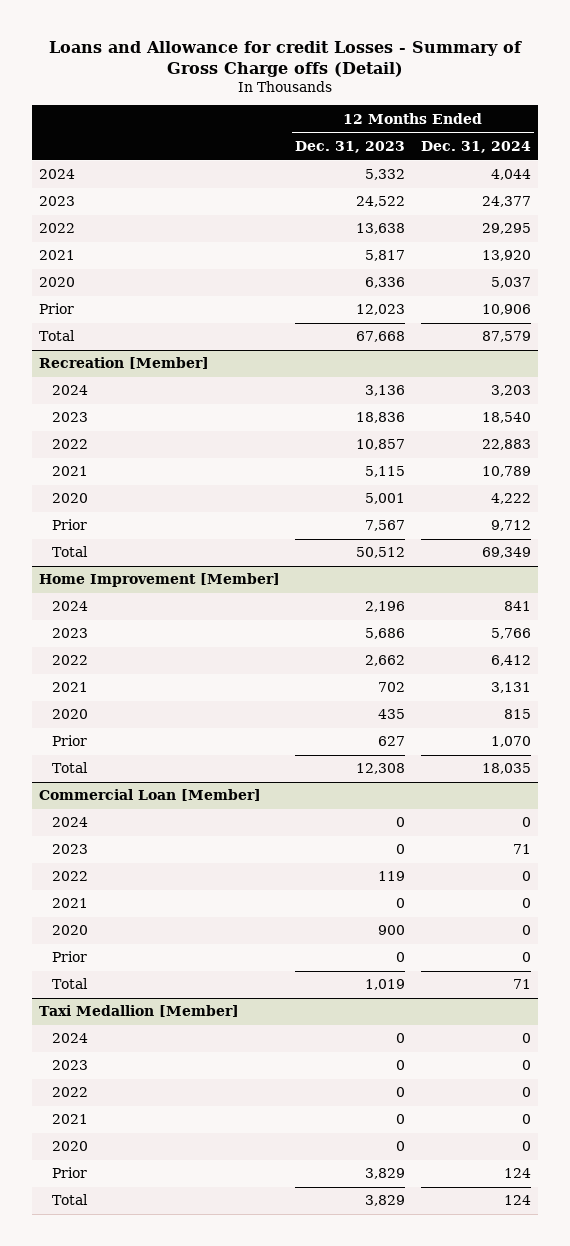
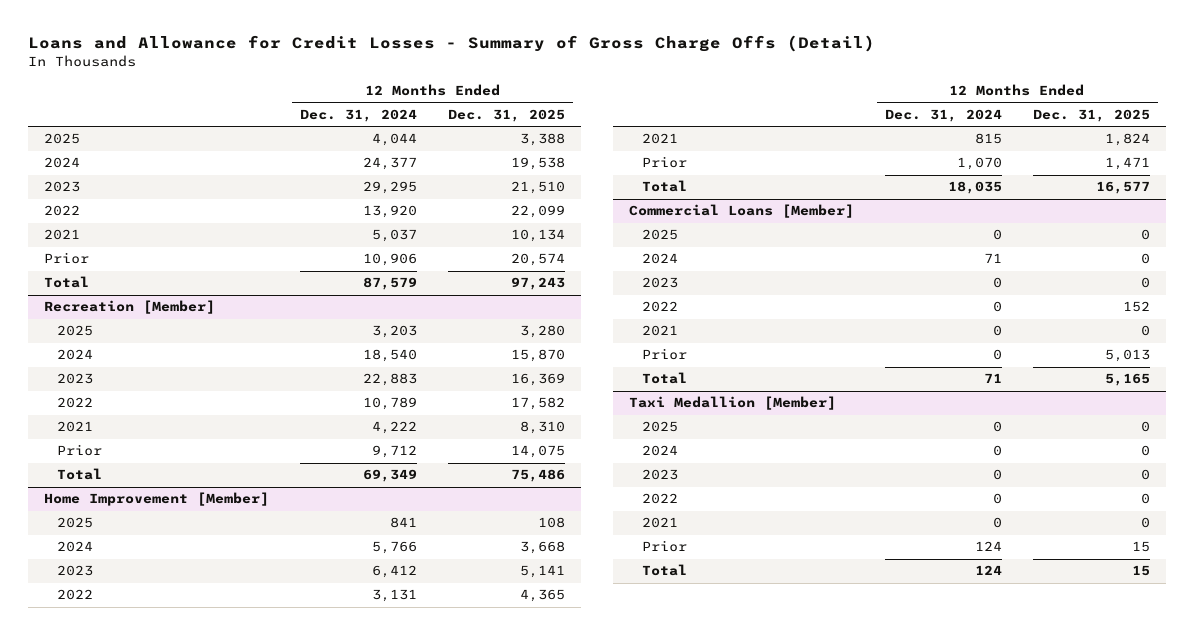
[48,40,522,77] Loans and Allowance for credit Losses - Summary of Gross Charge offs (Detail) -> [28,35,876,53] Loans and Allowance for Credit Losses - Summary of Gross Charge Offs (Detail)
[295,140,406,153] Dec. 31, 2023 -> none
none -> [448,108,566,122] Dec. 31, 2025
[39,277,76,288] 2020 -> none
none -> [43,133,80,145] 2025
[490,169,531,181] 4,044 -> [363,157,418,171] 24,377
[481,196,531,208] 24,377 -> [363,181,418,195] 29,295
[481,223,531,235] 29,295 -> [363,205,418,219] 13,920
[481,250,531,262] 13,920 -> [372,229,418,243] 5,037
[52,493,89,504] 2020 -> none
none -> [57,325,94,337] 2025
[490,385,531,397] 3,203 -> [363,349,418,363] 18,540
[481,412,531,424] 18,540 -> [363,373,418,387] 22,883
[481,439,531,451] 22,883 -> [363,397,418,411] 10,789
[481,466,531,478] 10,789 -> [372,421,418,435] 4,222
[52,709,89,720] 2020 -> none
none -> [57,517,94,529] 2025
[503,601,531,612] 841 -> [372,541,418,555] 5,766
[490,628,531,640] 5,766 -> [372,565,418,579] 6,412
[490,655,531,667] 6,412 -> [372,589,418,603] 3,131
[490,682,531,694] 3,131 -> [974,133,1002,145] 815
[39,789,262,802] Commercial Loan [Member] -> [628,204,854,219] Commercial Loans [Member]
none -> [641,229,678,241] 2025
[521,817,531,828] 0 -> [983,253,1002,264] 71
[512,844,531,855] 71 -> [992,277,1002,289] 0
[52,925,89,936] 2020 -> none
none -> [641,421,678,433] 2025
[52,1141,89,1152] 2020 -> none

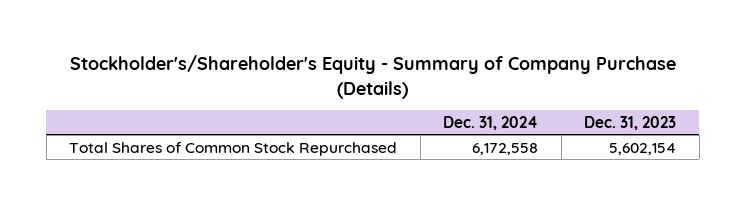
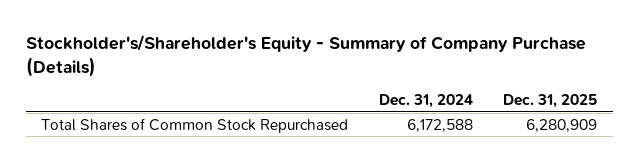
[584,116,677,131] Dec. 31, 2023 -> none
none -> [503,94,598,109] Dec. 31, 2025
[472,142,539,155] 6,172,558 -> [406,118,473,132] 6,172,588

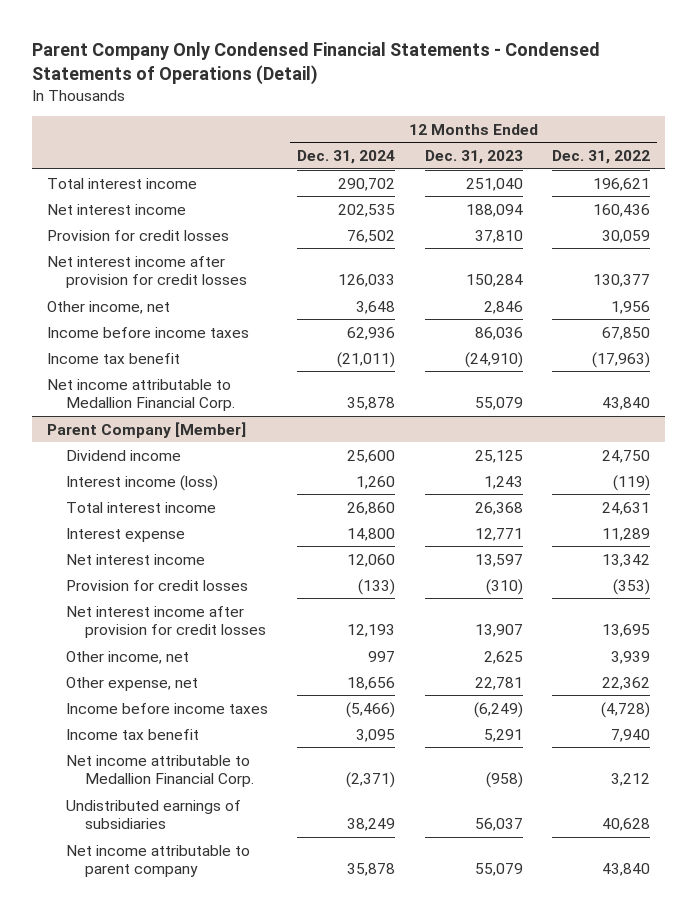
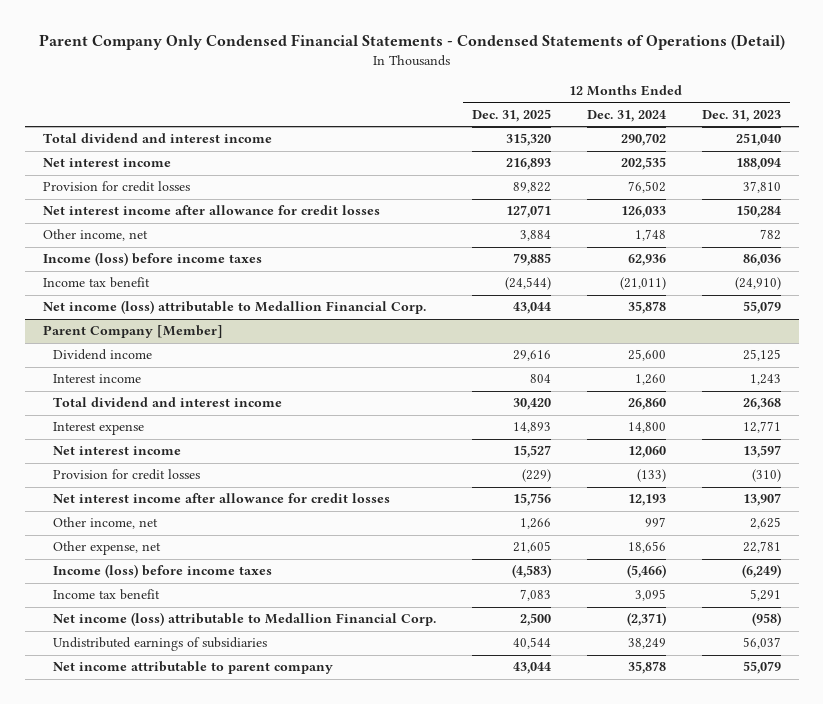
[551,150,650,165] Dec. 31, 2022 -> none
none -> [471,109,551,123] Dec. 31, 2025
[46,177,197,189] Total interest income -> [42,133,272,144] Total dividend and interest income
[46,255,247,289] Net interest income after provision for credit losses -> [42,205,380,216] Net interest income after allowance for credit losses
[356,300,396,314] 3,648 -> [634,229,666,242] 1,748
[483,300,523,314] 2,846 -> [759,229,781,241] 782
[46,326,249,338] Income before income taxes -> [42,252,262,267] Income (loss) before income taxes
[46,378,235,412] Net income attributable to Medallion Financial Corp. -> [42,300,426,315] Net income (loss) attributable to Medallion Financial Corp.
[65,474,218,491] Interest income (loss) -> [53,374,142,384] Interest income
[65,501,216,513] Total interest income -> [53,397,283,408] Total dividend and interest income
[65,605,266,639] Net interest income after provision for credit losses -> [53,493,391,504] Net interest income after allowance for credit losses
[65,702,268,714] Income before income taxes -> [53,564,273,579] Income (loss) before income taxes
[65,754,254,788] Net income attributable to Medallion Financial Corp. -> [53,612,437,627] Net income (loss) attributable to Medallion Financial Corp.

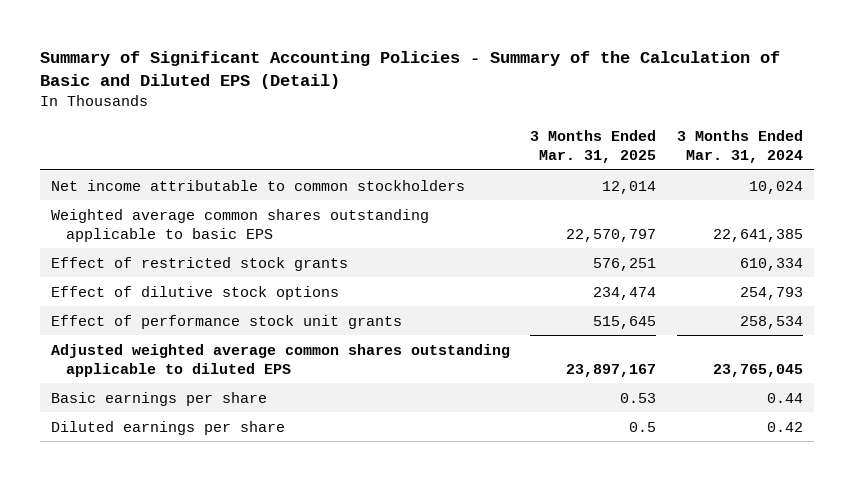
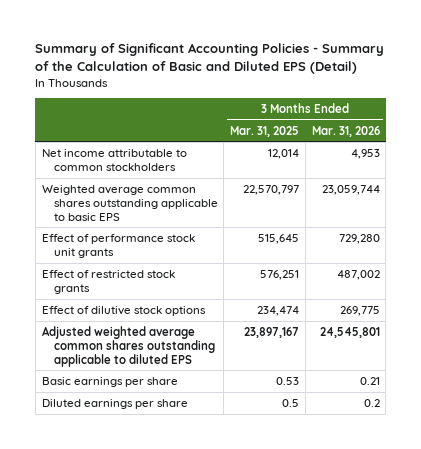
[677,129,804,164] 3 Months Ended Mar. 31, 2024 -> none
none -> [311,125,380,137] Mar. 31, 2026
[50,314,402,329] Effect of performance stock unit grants -> [41,233,195,258] Effect of performance stock unit grants

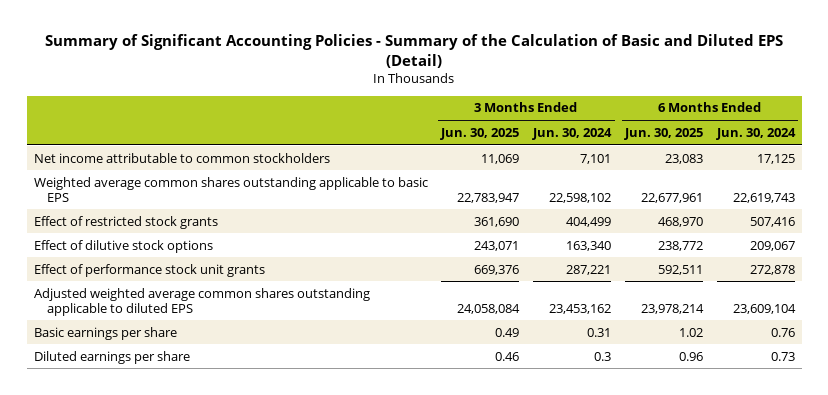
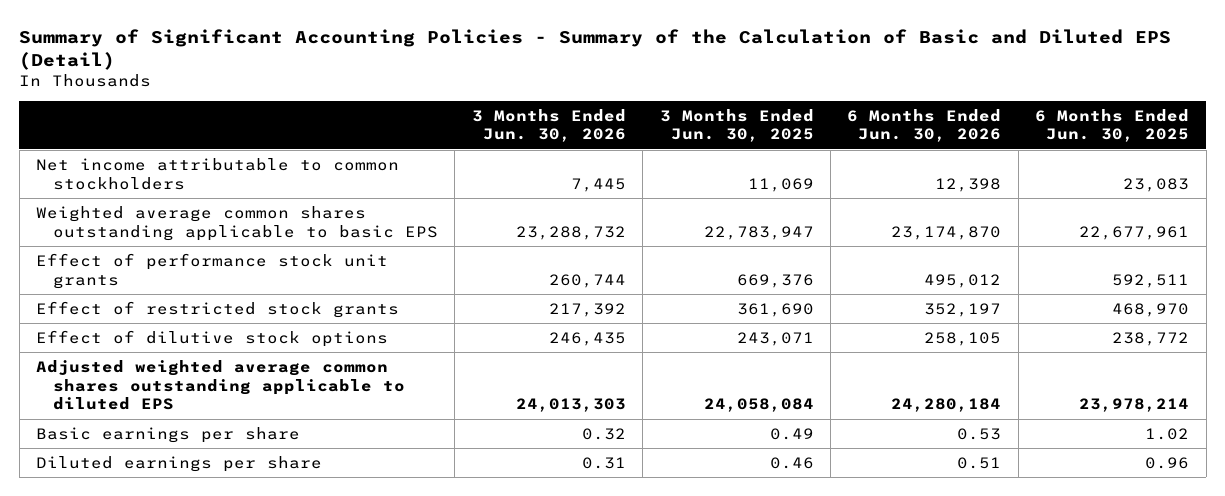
[532,127,613,140] Jun. 30, 2024 -> none
[715,127,796,140] Jun. 30, 2024 -> none
none -> [471,108,626,143] 3 Months Ended Jun. 30, 2026
none -> [847,108,1002,143] 6 Months Ended Jun. 30, 2026
[33,263,265,277] Effect of performance stock unit grants -> [36,252,389,289] Effect of performance stock unit grants

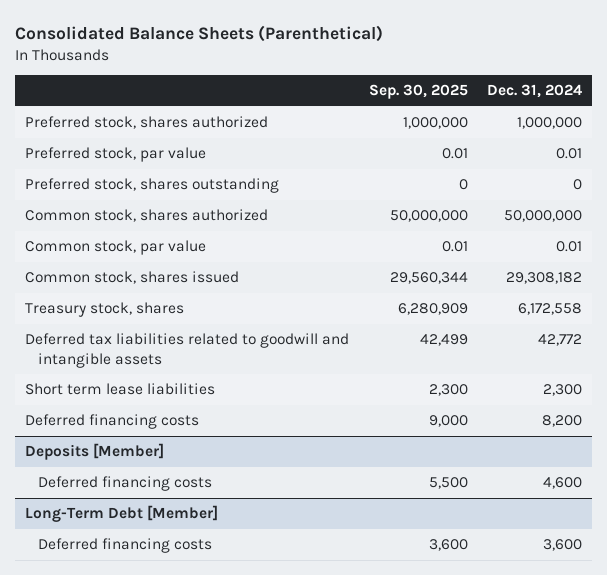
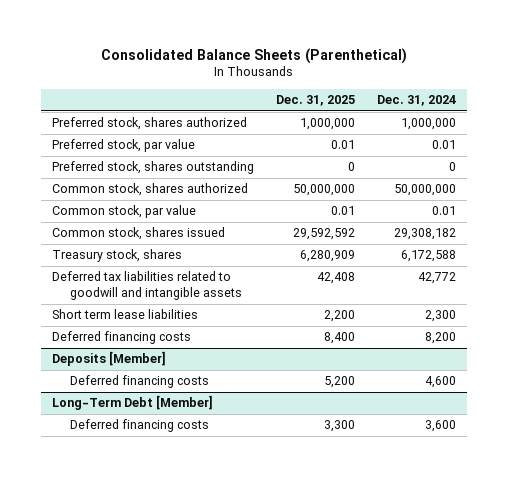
[368,84,468,100] Sep. 30, 2025 -> none
none -> [275,95,355,107] Dec. 31, 2025
[518,303,583,316] 6,172,558 -> [401,250,457,263] 6,172,588

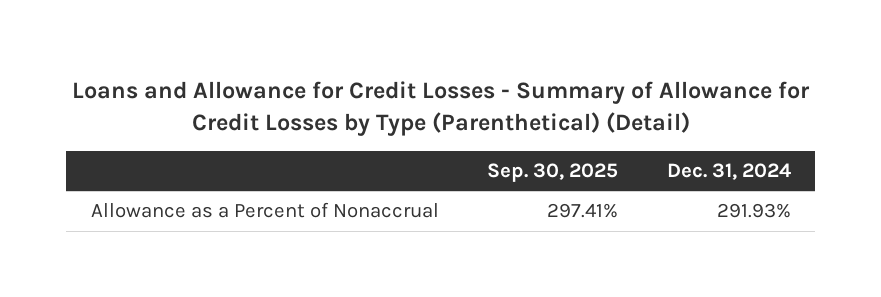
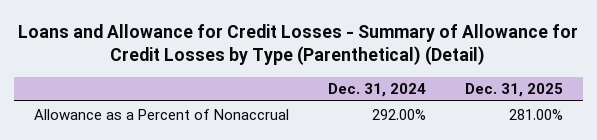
[487,163,619,183] Sep. 30, 2025 -> none
none -> [465,83,564,98] Dec. 31, 2025
[716,203,791,219] 291.93% -> [371,108,426,120] 292.00%

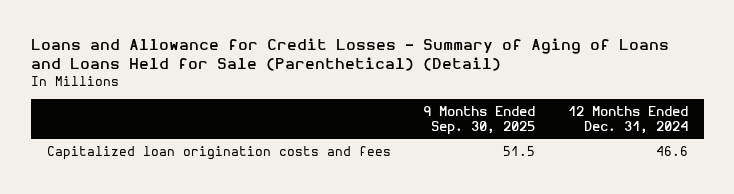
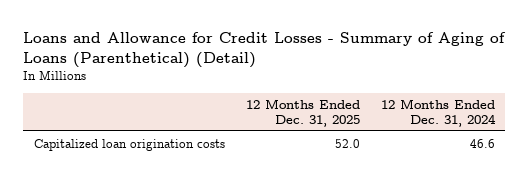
[30,38,669,72] Loans and Allowance for Credit Losses - Summary of Aging of Loans and Loans Held for Sale (Parenthetical) (Detail) -> [23,32,507,69] Loans and Allowance for Credit Losses - Summary of Aging of Loans (Parenthetical) (Detail)
[423,105,536,136] 9 Months Ended Sep. 30, 2025 -> none
none -> [245,98,360,128] 12 Months Ended Dec. 31, 2025
[46,145,391,160] Capitalized loan origination costs and fees -> [33,138,225,151] Capitalized loan origination costs

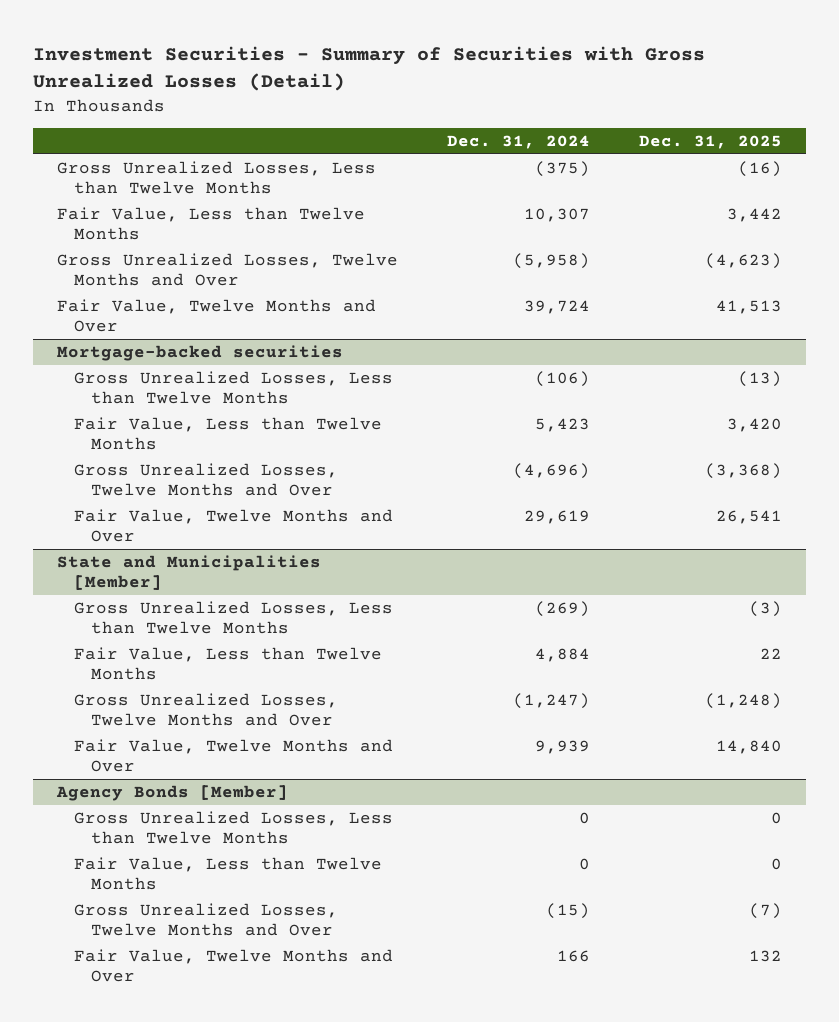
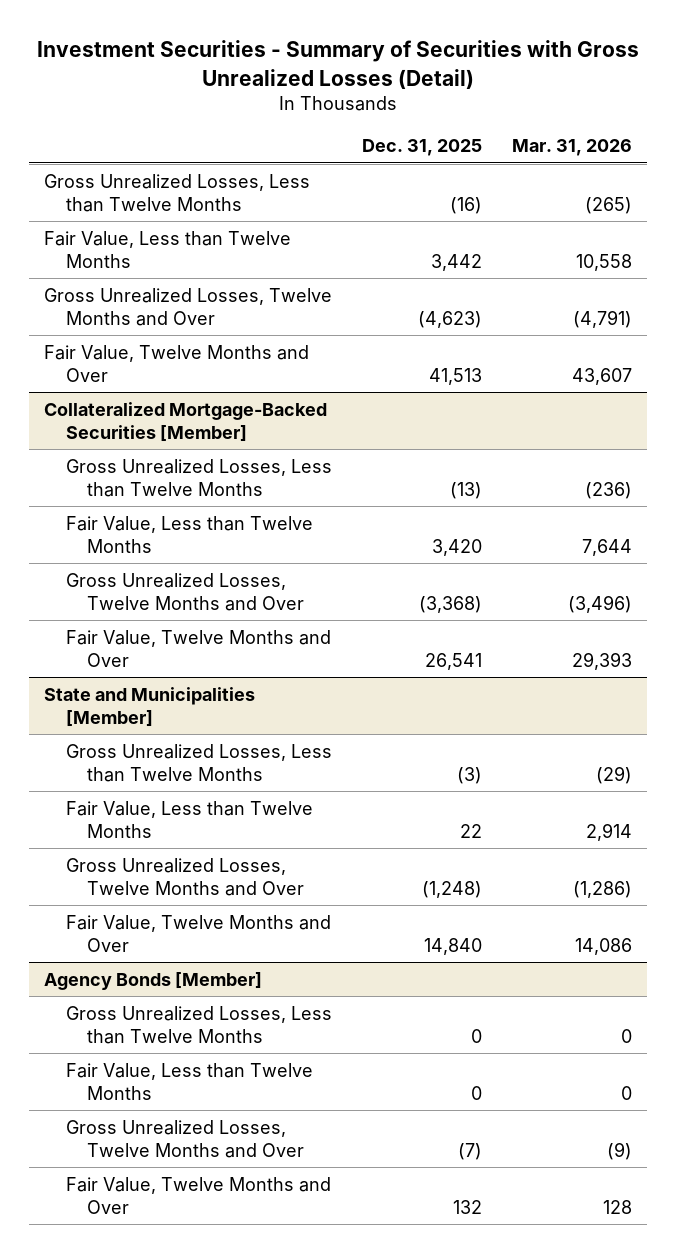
[446,134,590,149] Dec. 31, 2024 -> none
none -> [511,139,632,157] Mar. 31, 2026
[57,344,344,361] Mortgage-backed securities -> [44,401,328,442] Collateralized Mortgage-Backed Securities [Member]

